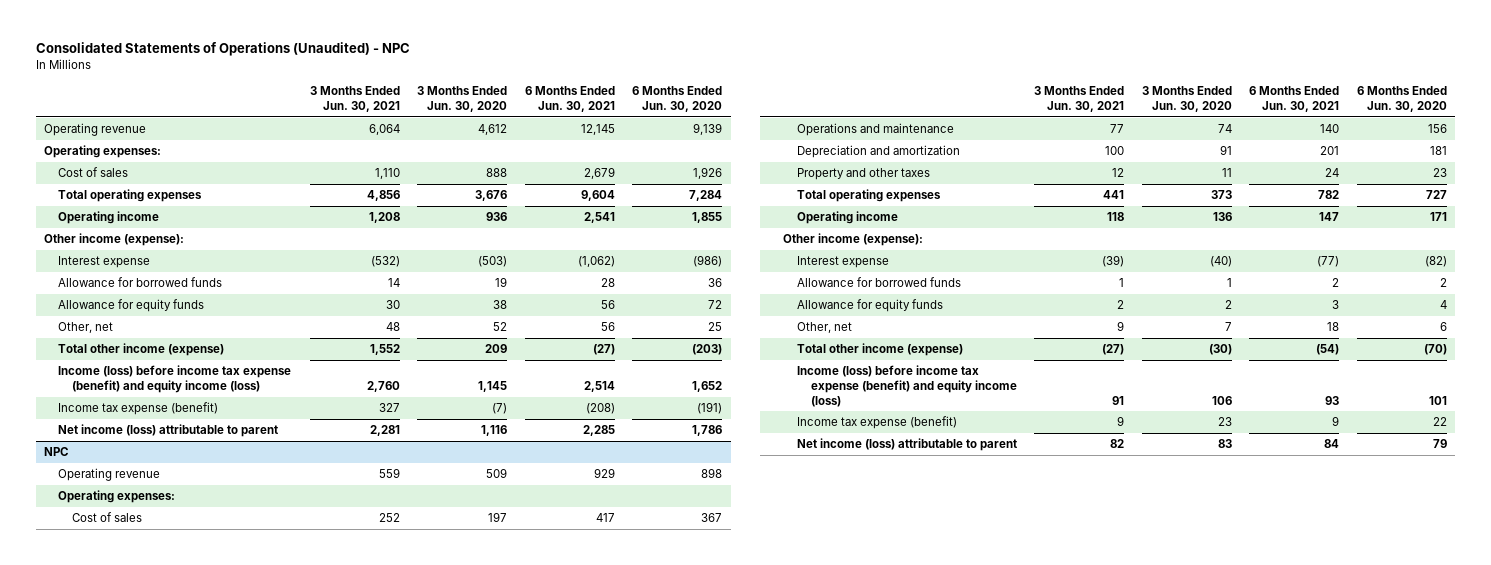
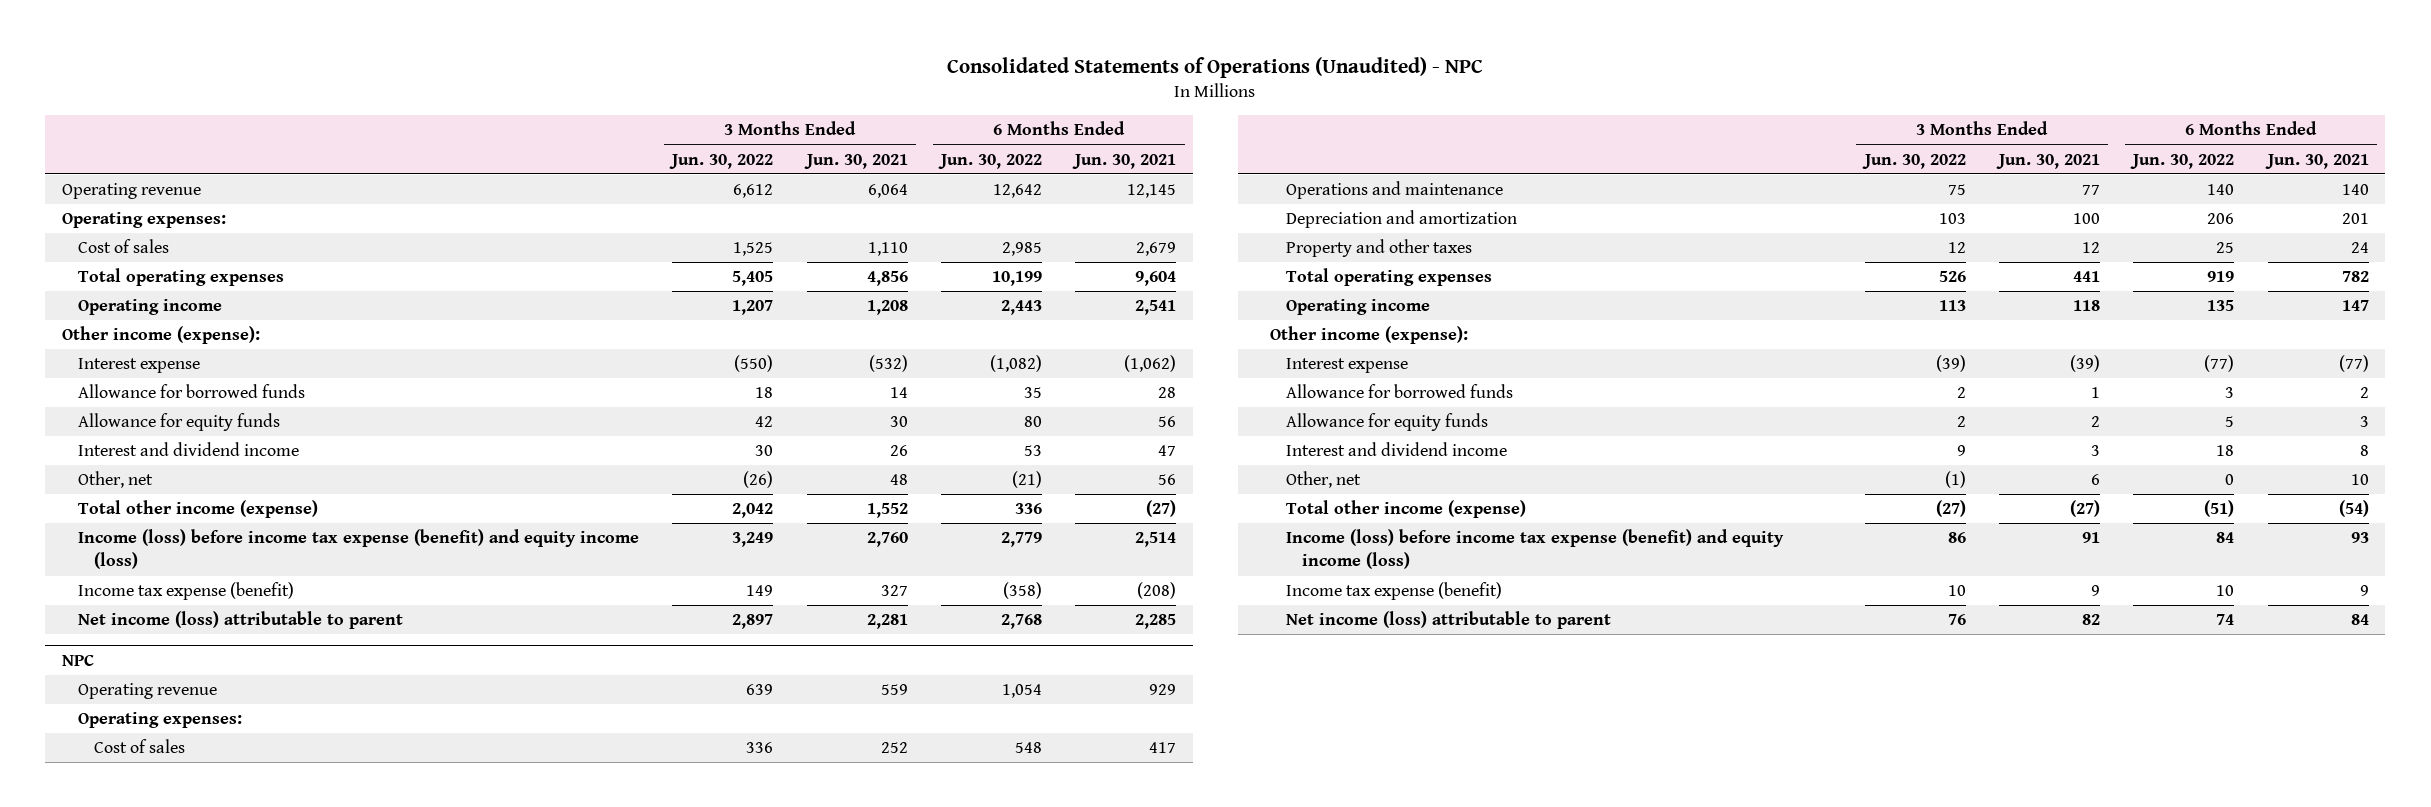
[417,86,508,113] 3 Months Ended Jun. 30, 2020 -> none
[632,86,723,113] 6 Months Ended Jun. 30, 2020 -> none
none -> [669,153,774,169] Jun. 30, 2022
none -> [937,153,1042,169] Jun. 30, 2022
none -> [77,442,299,457] Interest and dividend income
none -> [1286,442,1508,457] Interest and dividend income
[1117,321,1125,332] 9 -> [2090,474,2100,486] 6
[1327,322,1340,332] 18 -> [2350,474,2369,486] 10

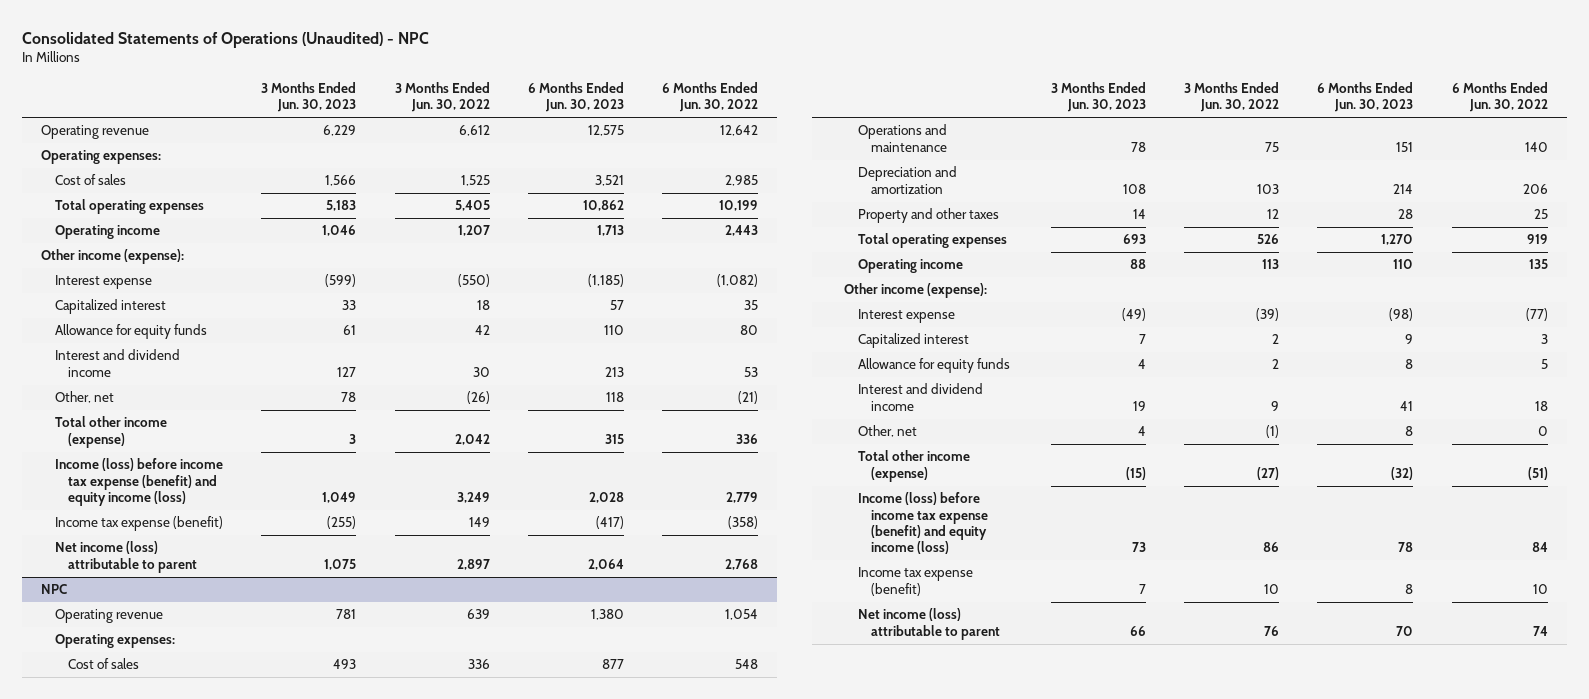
[803,153,908,169] Jun. 30, 2021 -> none
[1072,153,1177,169] Jun. 30, 2021 -> none
none -> [261,82,357,113] 3 Months Ended Jun. 30, 2023
none -> [527,82,624,113] 6 Months Ended Jun. 30, 2023
[77,384,305,399] Allowance for borrowed funds -> [54,299,166,315] Capitalized interest
[1286,384,1514,399] Allowance for borrowed funds -> [857,333,969,349] Capitalized interest

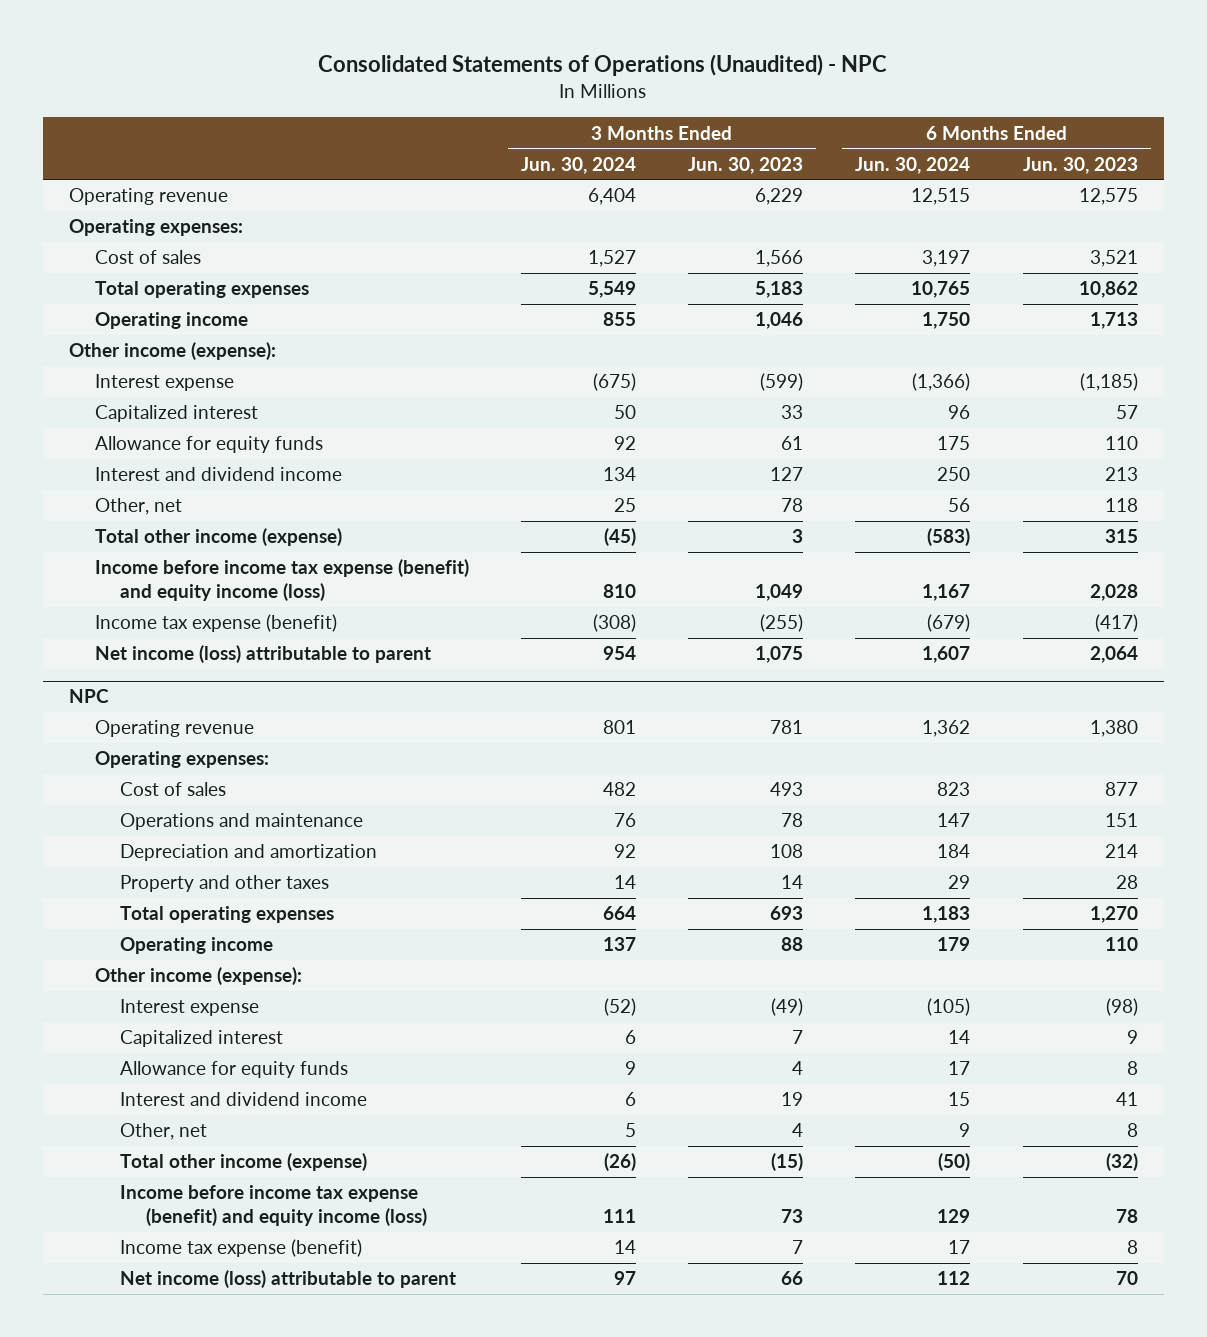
[394,82,490,113] 3 Months Ended Jun. 30, 2022 -> none
[662,82,759,113] 6 Months Ended Jun. 30, 2022 -> none
none -> [520,156,636,174] Jun. 30, 2024
none -> [855,156,971,174] Jun. 30, 2024
[54,458,223,506] Income (loss) before income tax expense (benefit) and equity income (loss) -> [94,559,469,602] Income before income tax expense (benefit) and equity income (loss)
[857,492,989,555] Income (loss) before income tax expense (benefit) and equity income (loss) -> [120,1185,427,1227] Income before income tax expense (benefit) and equity income (loss)

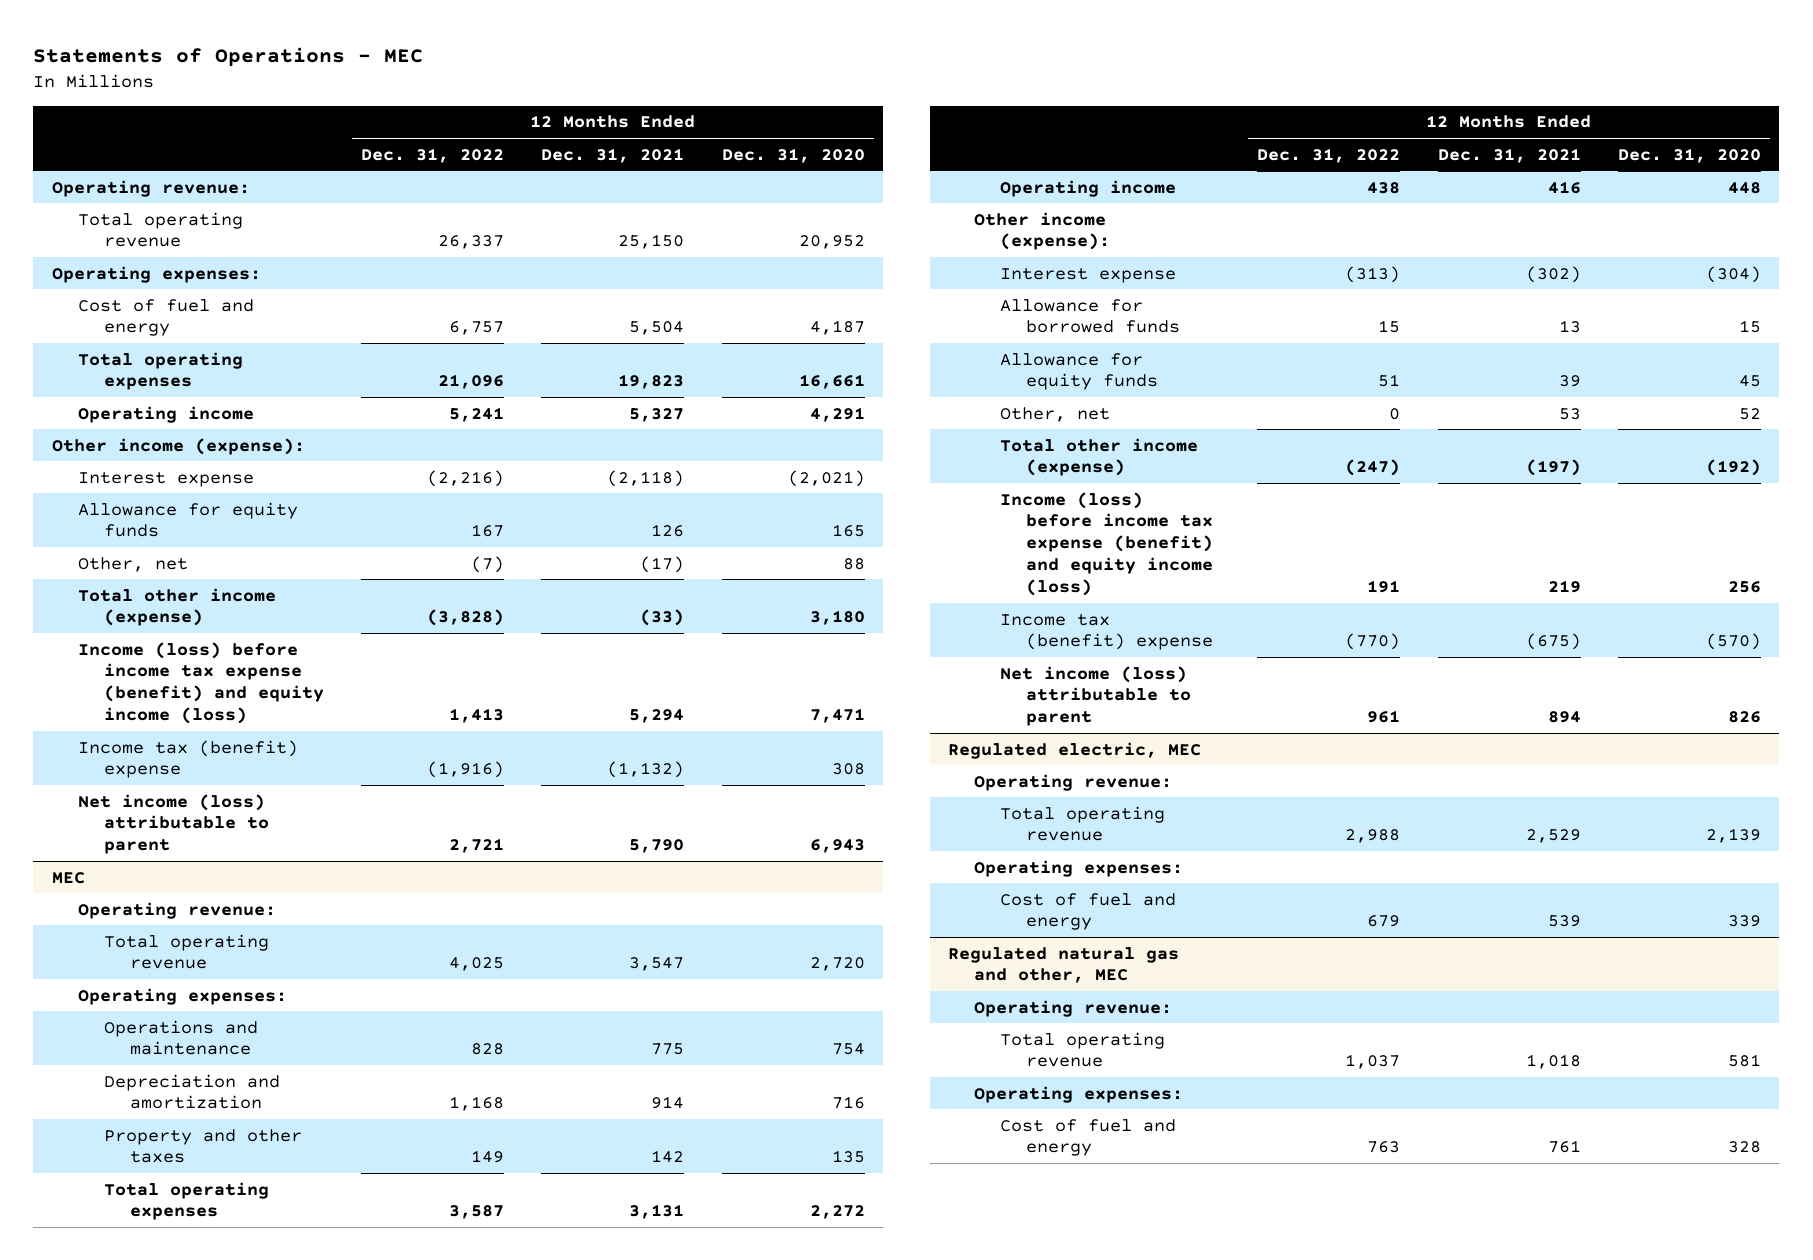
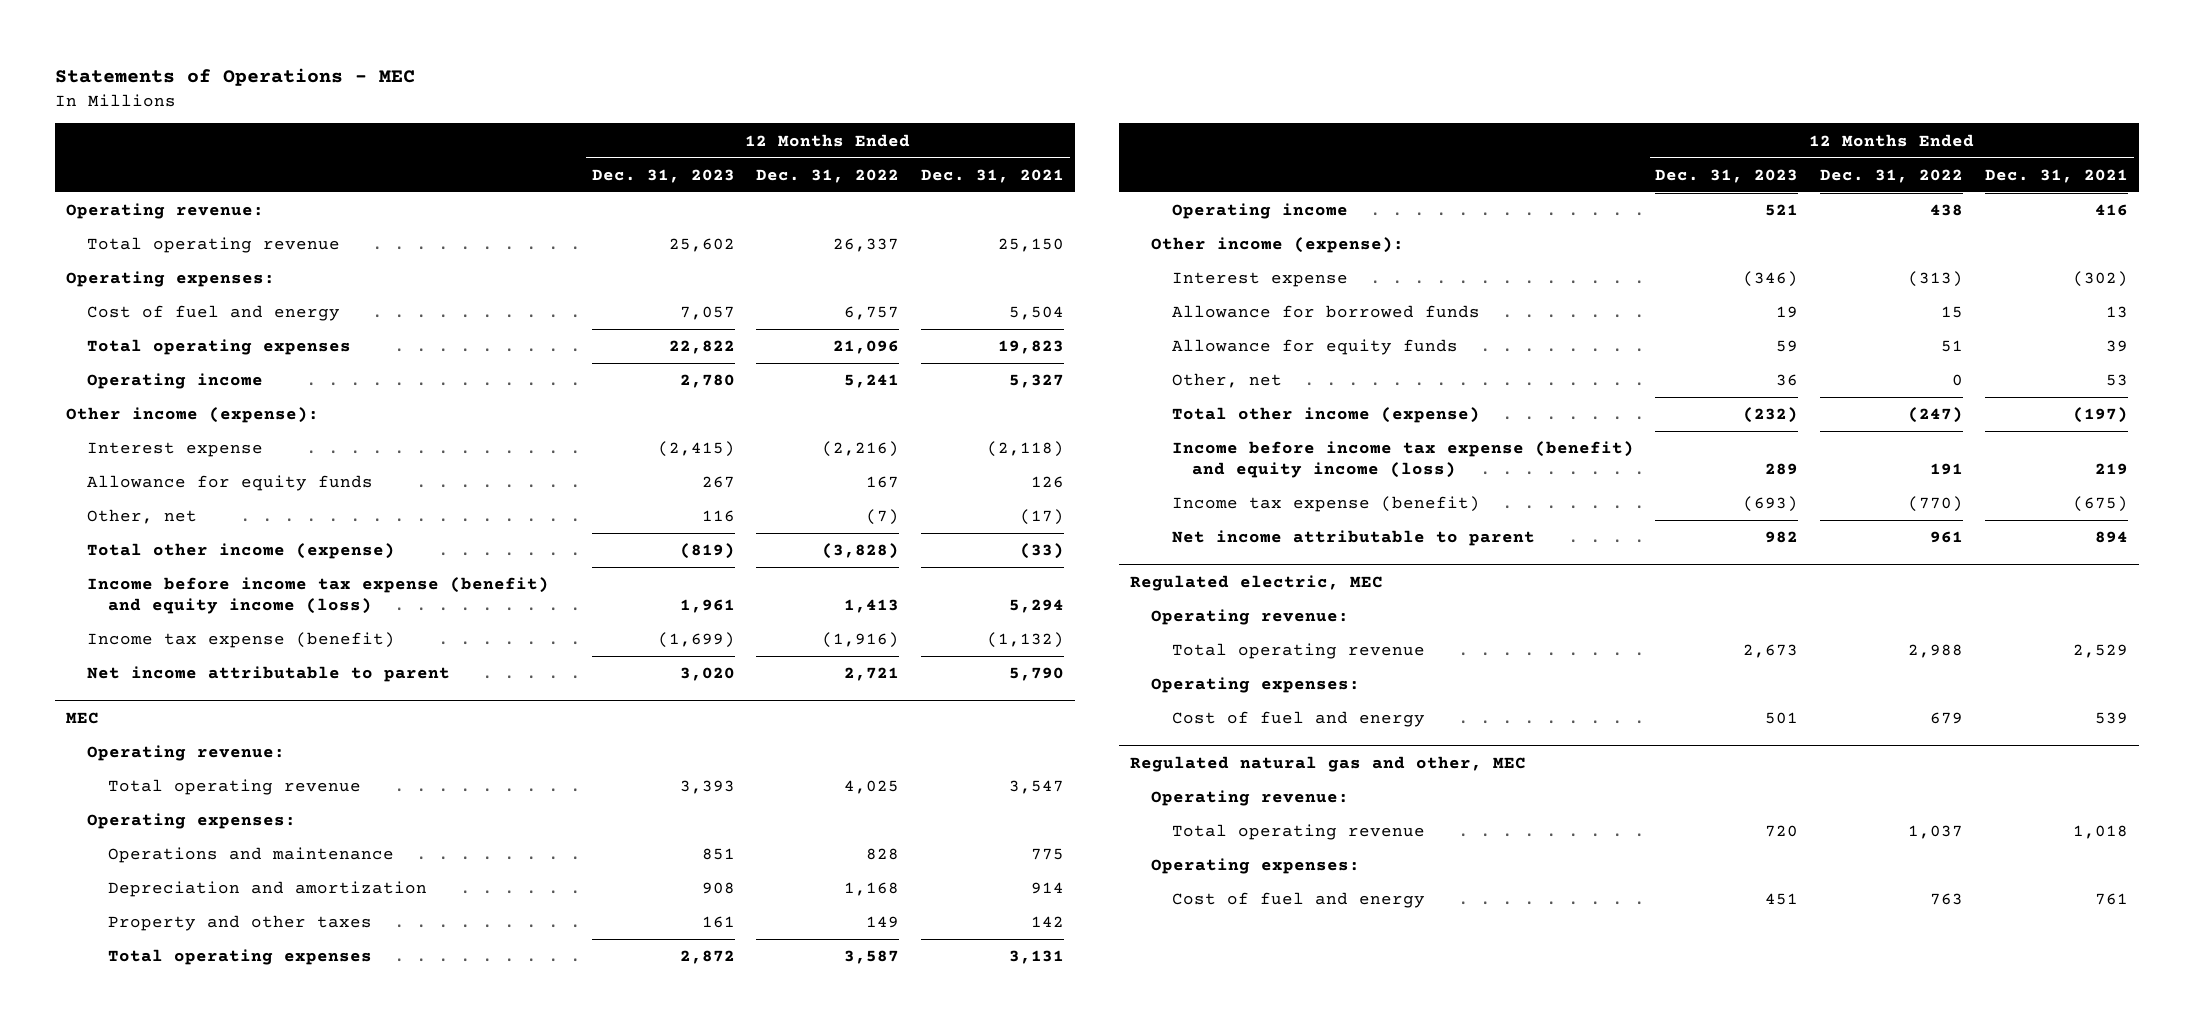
[721,147,865,163] Dec. 31, 2020 -> none
none -> [591,168,735,183] Dec. 31, 2023
[78,641,325,725] Income (loss) before income tax expense (benefit) and equity income (loss) -> [86,577,549,615] Income before income tax expense (benefit) and equity income (loss)
[78,739,299,779] Income tax (benefit) expense -> [86,632,395,649] Income tax expense (benefit)
[78,793,270,855] Net income (loss) attributable to parent -> [86,666,450,683] Net income attributable to parent
[1000,491,1214,596] Income (loss) before income tax expense (benefit) and equity income (loss) -> [1171,441,1634,479] Income before income tax expense (benefit) and equity income (loss)
[1000,613,1214,651] Income tax (benefit) expense -> [1171,496,1480,513] Income tax expense (benefit)
[1000,665,1192,727] Net income (loss) attributable to parent -> [1171,530,1535,547] Net income attributable to parent

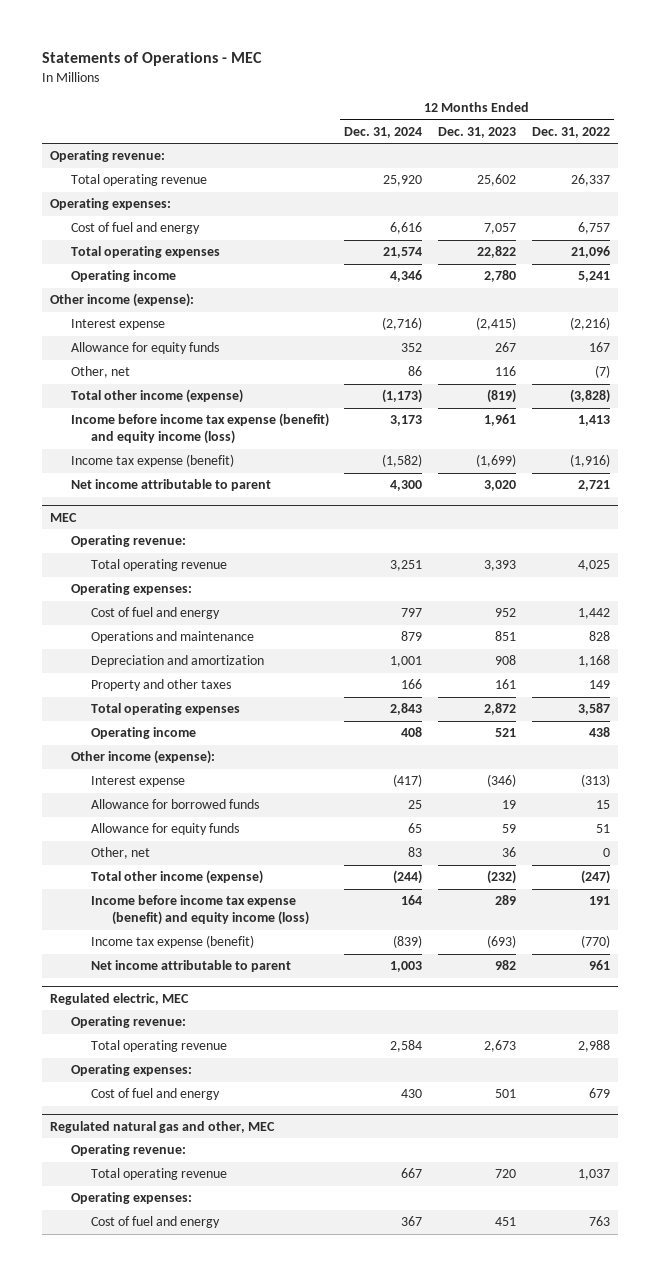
[921,168,1065,183] Dec. 31, 2021 -> none
none -> [344,126,423,138] Dec. 31, 2024
none -> [91,607,221,620] Cost of fuel and energy

